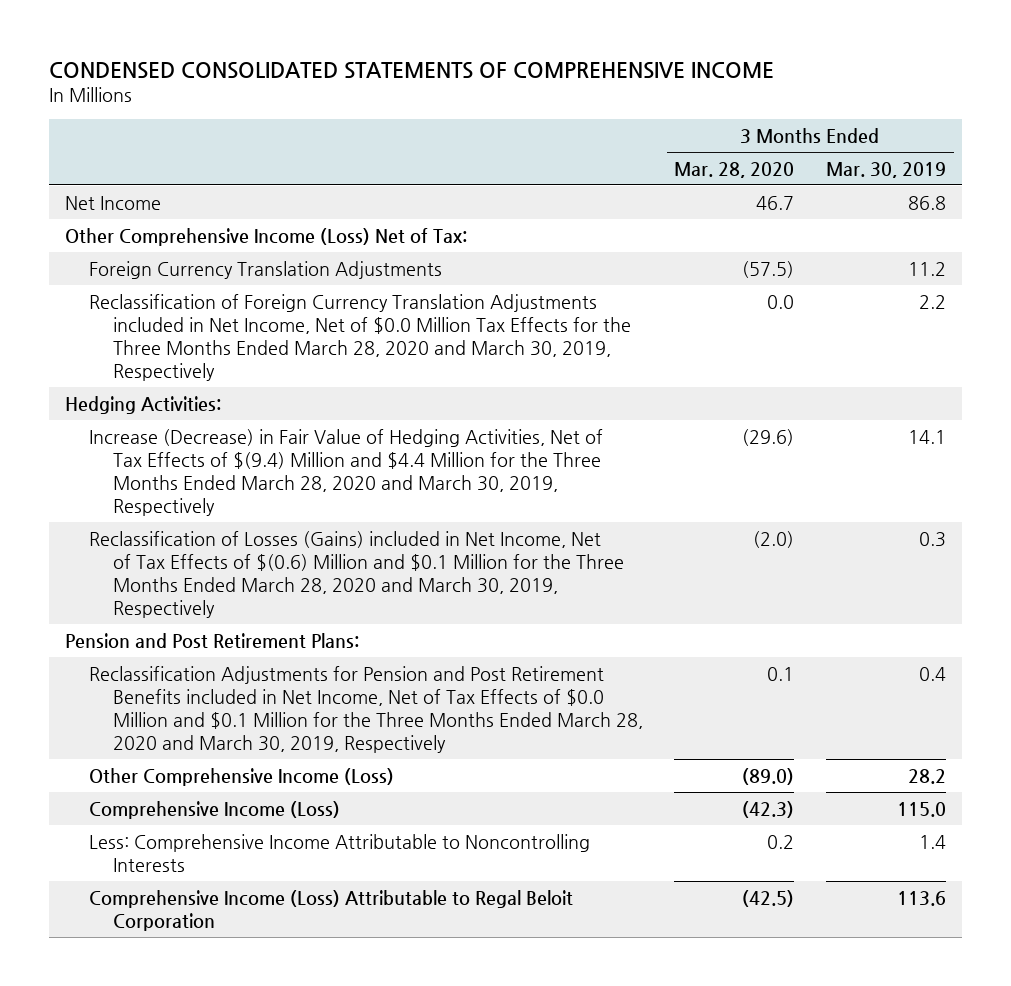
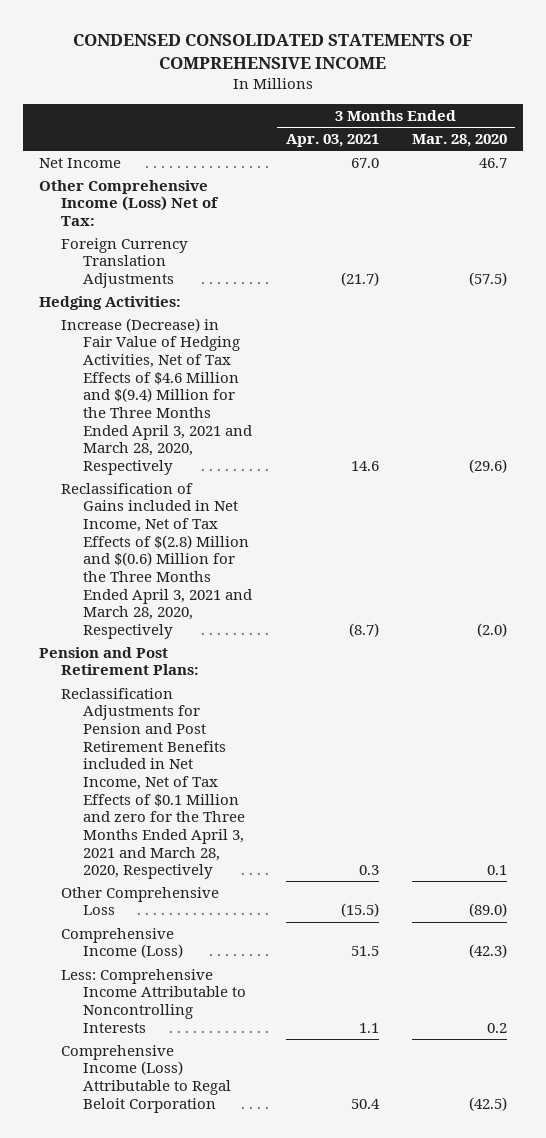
[826,161,947,178] Mar. 30, 2019 -> none
none -> [285,133,379,147] Apr. 03, 2021
[88,293,631,381] Reclassification of Foreign Currency Translation Adjustments included in Net Income, Net of $0.0 Million Tax Effects for the Three Months Ended March 28, 2020 and March 30, 2019, Respectively -> none
[88,428,603,516] Increase (Decrease) in Fair Value of Hedging Activities, Net of Tax Effects of $(9.4) Million and $4.4 Million for the Three Months Ended March 28, 2020 and March 30, 2019, Respectively -> [61,317,253,476] Increase (Decrease) in Fair Value of Hedging Activities, Net of Tax Effects of $4.6 Million and $(9.4) Million for the Three Months Ended April 3, 2021 and March 28, 2020, Respectively
[88,530,624,618] Reclassification of Losses (Gains) included in Net Income, Net of Tax Effects of $(0.6) Million and $0.1 Million for the Three Months Ended March 28, 2020 and March 30, 2019, Respectively -> [61,482,253,640] Reclassification of Gains included in Net Income, Net of Tax Effects of $(2.8) Million and $(0.6) Million for the Three Months Ended April 3, 2021 and March 28, 2020, Respectively
[88,665,643,753] Reclassification Adjustments for Pension and Post Retirement Benefits included in Net Income, Net of Tax Effects of $0.0 Million and $0.1 Million for the Three Months Ended March 28, 2020 and March 30, 2019, Respectively -> [61,687,246,880] Reclassification Adjustments for Pension and Post Retirement Benefits included in Net Income, Net of Tax Effects of $0.1 Million and zero for the Three Months Ended April 3, 2021 and March 28, 2020, Respectively
[88,767,394,786] Other Comprehensive Income (Loss) -> [61,886,220,916] Other Comprehensive Loss

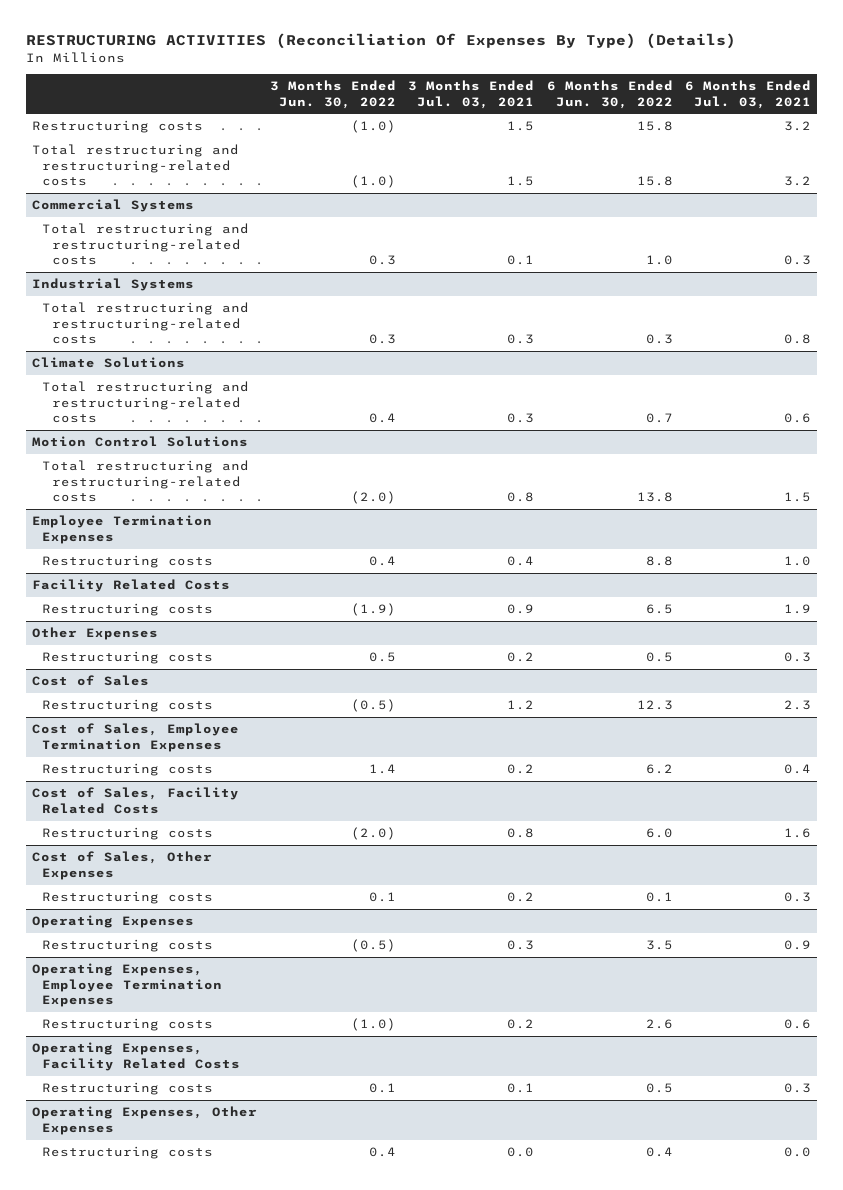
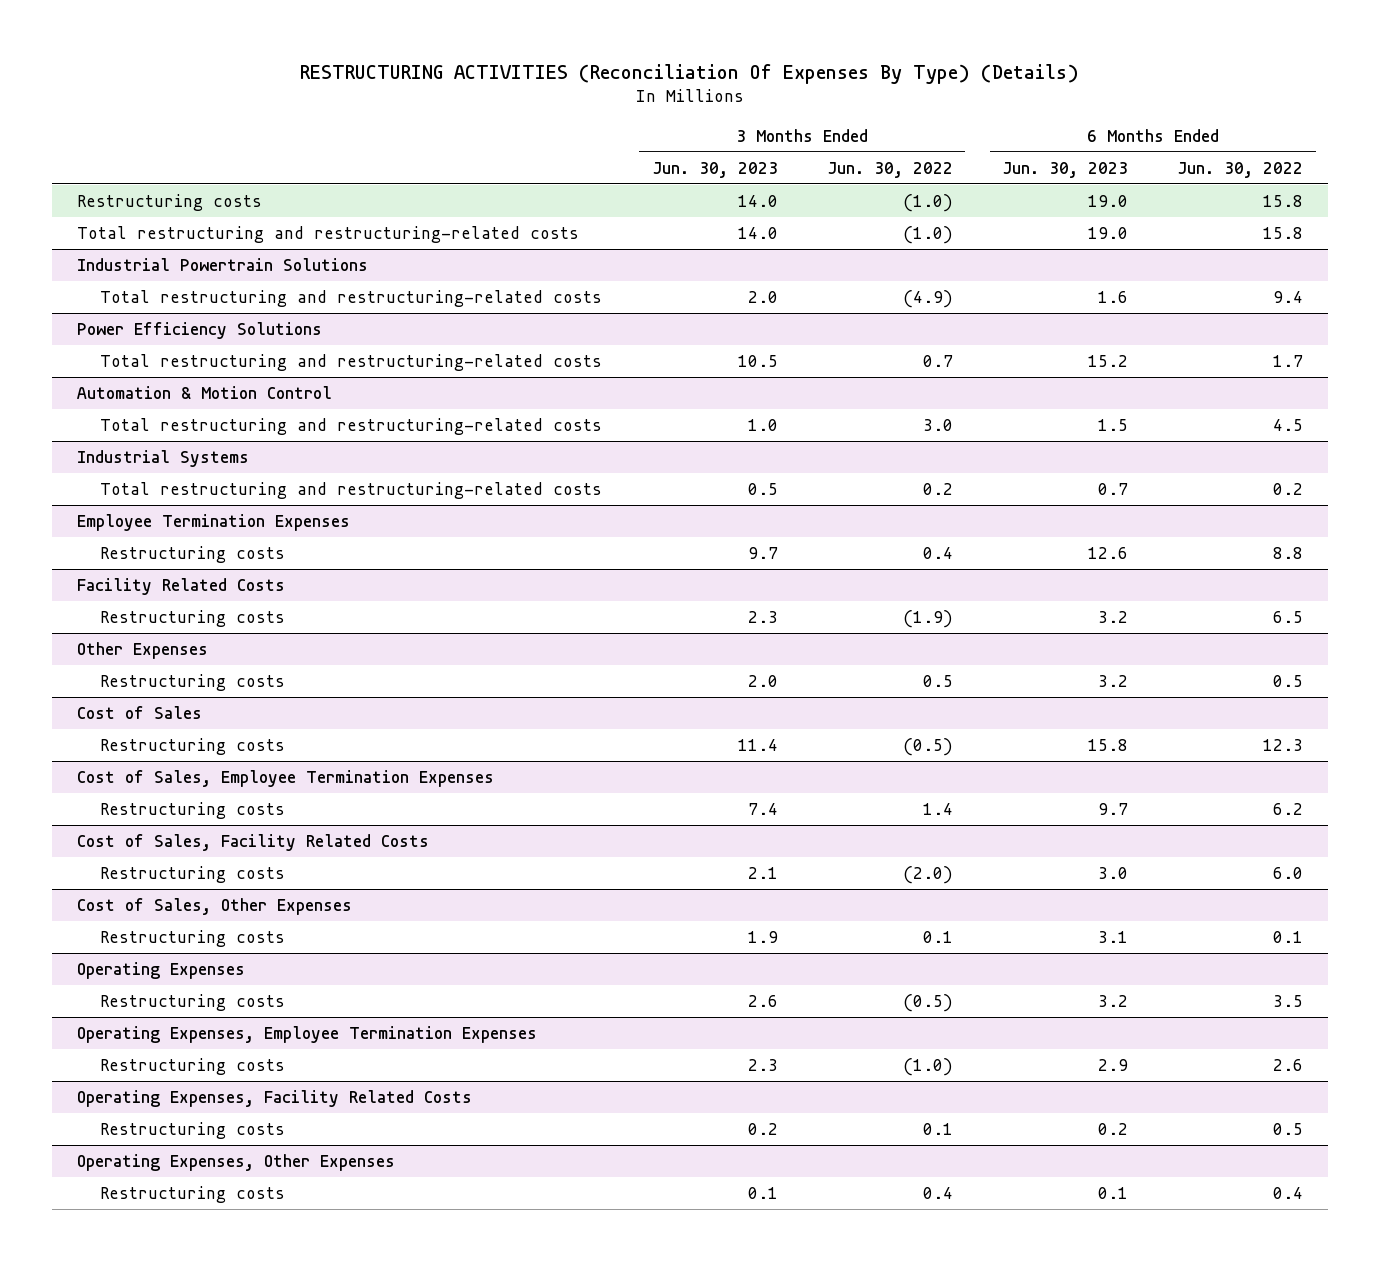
[408,80,535,109] 3 Months Ended Jul. 03, 2021 -> none
[684,80,811,109] 6 Months Ended Jul. 03, 2021 -> none
none -> [651,161,778,178] Jun. 30, 2023
none -> [1002,161,1129,178] Jun. 30, 2023
[32,199,195,213] Commercial Systems -> none
none -> [77,257,369,271] Industrial Powertrain Solutions
[368,255,396,266] 0.3 -> [902,289,953,308] (4.9)
[645,255,673,266] 1.0 -> [1273,290,1304,303] 9.4
none -> [77,321,323,339] Power Efficiency Solutions
none -> [100,353,603,371] Total restructuring and restructuring-related costs
none -> [77,385,333,399] Automation & Motion Control
none -> [100,417,603,435] Total restructuring and restructuring-related costs
[32,357,186,369] Climate Solutions -> none
[42,381,250,424] Total restructuring and restructuring-related costs -> none
[32,436,249,448] Motion Control Solutions -> none
[42,460,250,503] Total restructuring and restructuring-related costs -> none
[368,334,396,345] 0.3 -> [922,482,953,495] 0.2
[645,334,673,345] 0.3 -> [1273,482,1304,495] 0.2

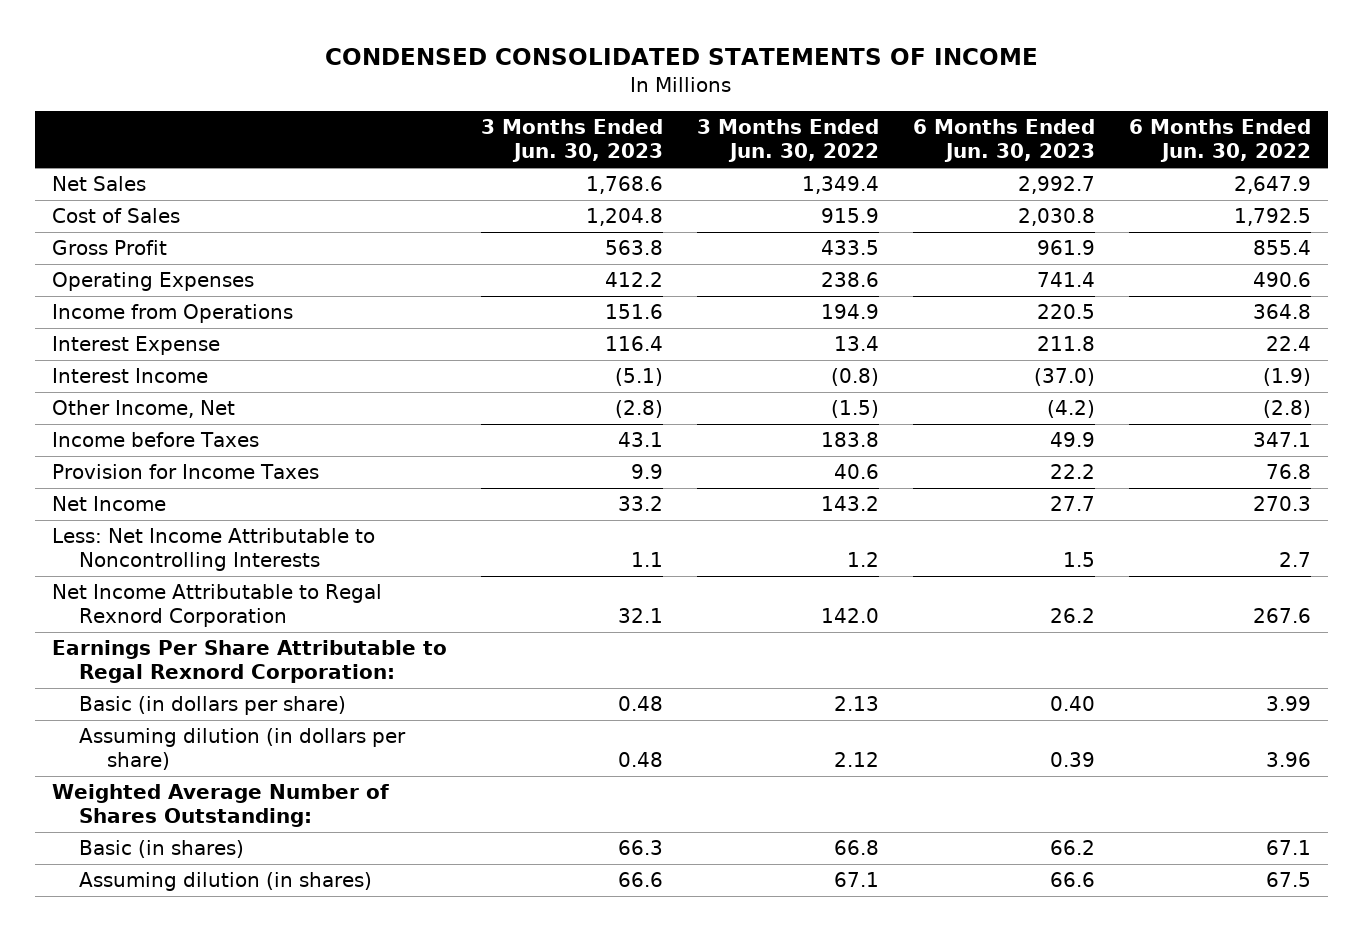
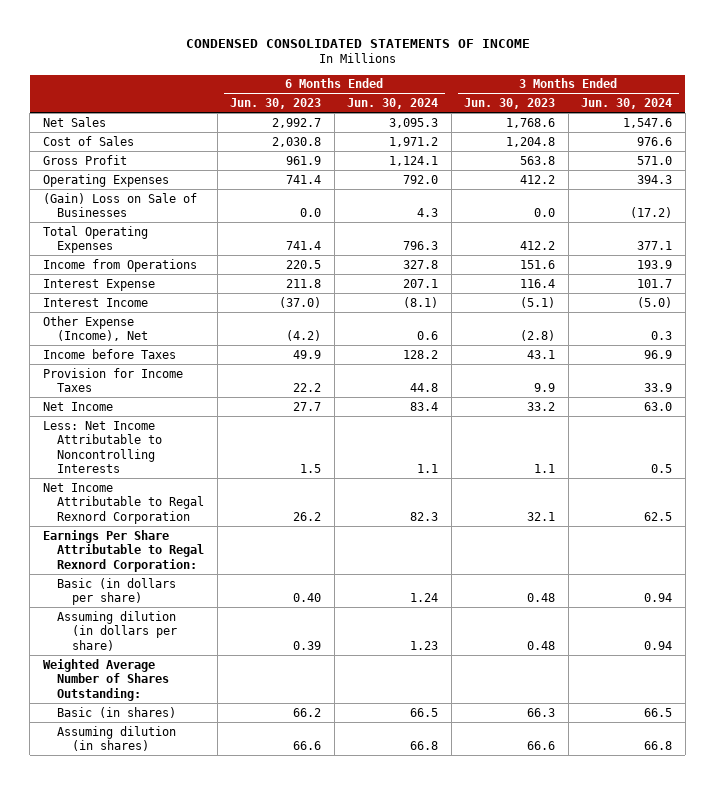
[696,119,879,163] 3 Months Ended Jun. 30, 2022 -> none
[1128,119,1311,163] 6 Months Ended Jun. 30, 2022 -> none
none -> [347,98,439,110] Jun. 30, 2024
none -> [581,98,673,110] Jun. 30, 2024
none -> [42,192,197,218] (Gain) Loss on Sale of Businesses
none -> [42,225,148,254] Total Operating Expenses
[51,400,235,419] Other Income, Net -> [42,315,149,342] Other Expense (Income), Net

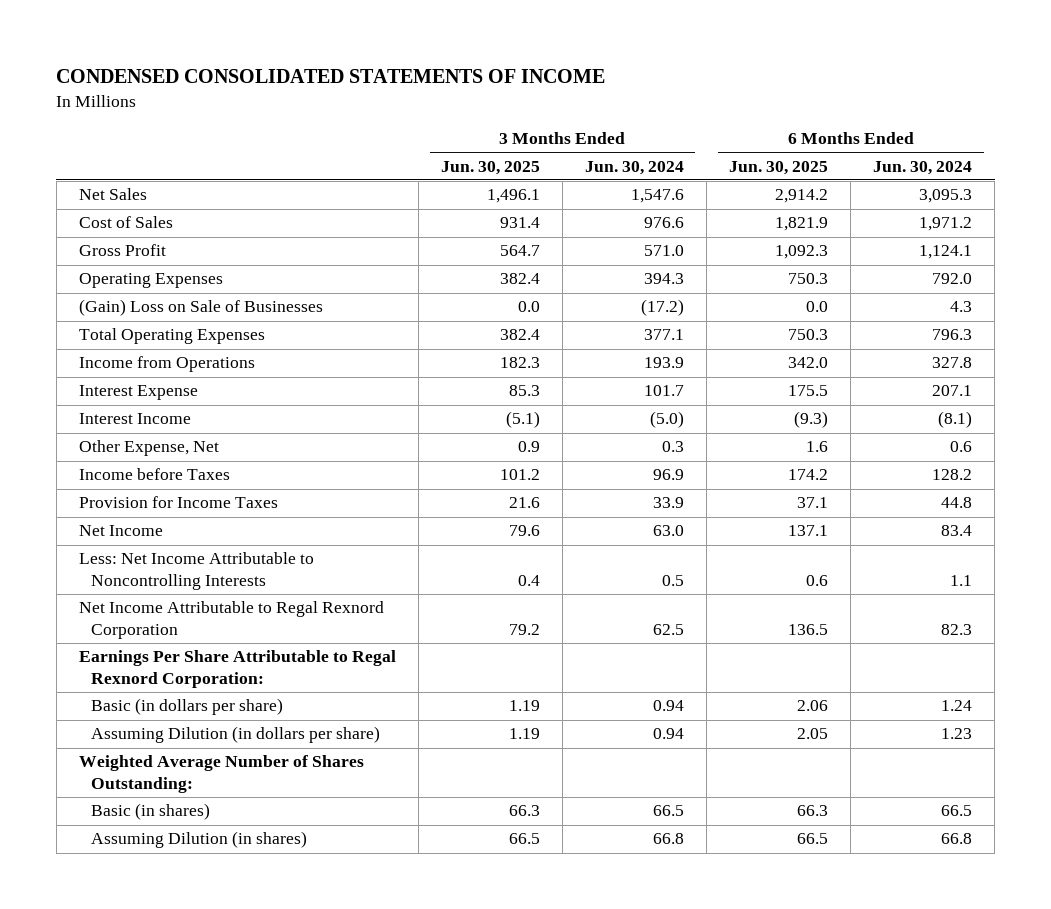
[230,98,322,110] Jun. 30, 2023 -> none
[464,98,556,110] Jun. 30, 2023 -> none
none -> [440,160,540,175] Jun. 30, 2025
none -> [729,160,829,175] Jun. 30, 2025
[42,315,149,342] Other Expense (Income), Net -> [78,440,219,457] Other Expense, Net
[57,610,177,651] Assuming dilution (in dollars per share) -> [91,726,381,744] Assuming Dilution (in dollars per share)
[57,725,177,752] Assuming dilution (in shares) -> [91,831,308,849] Assuming Dilution (in shares)

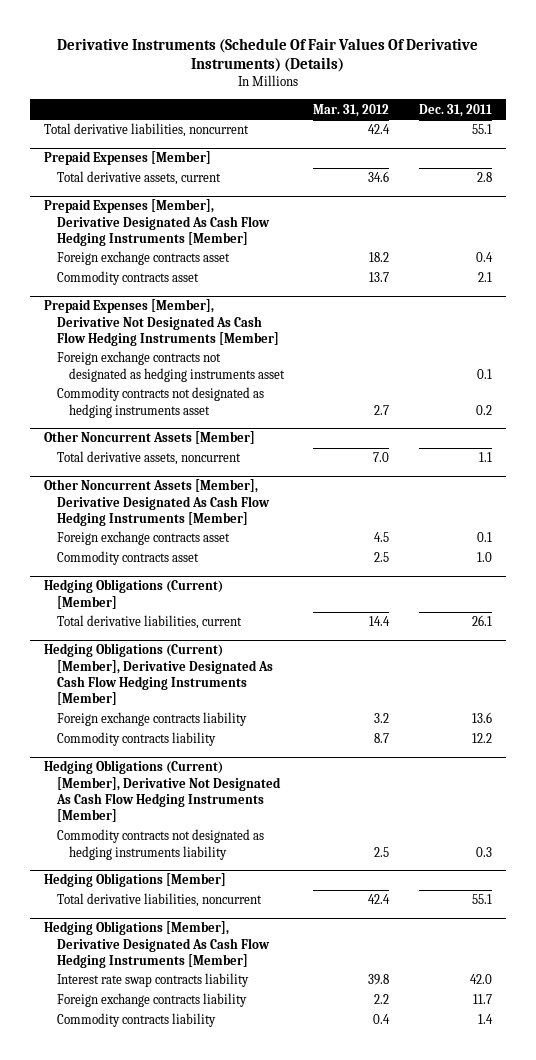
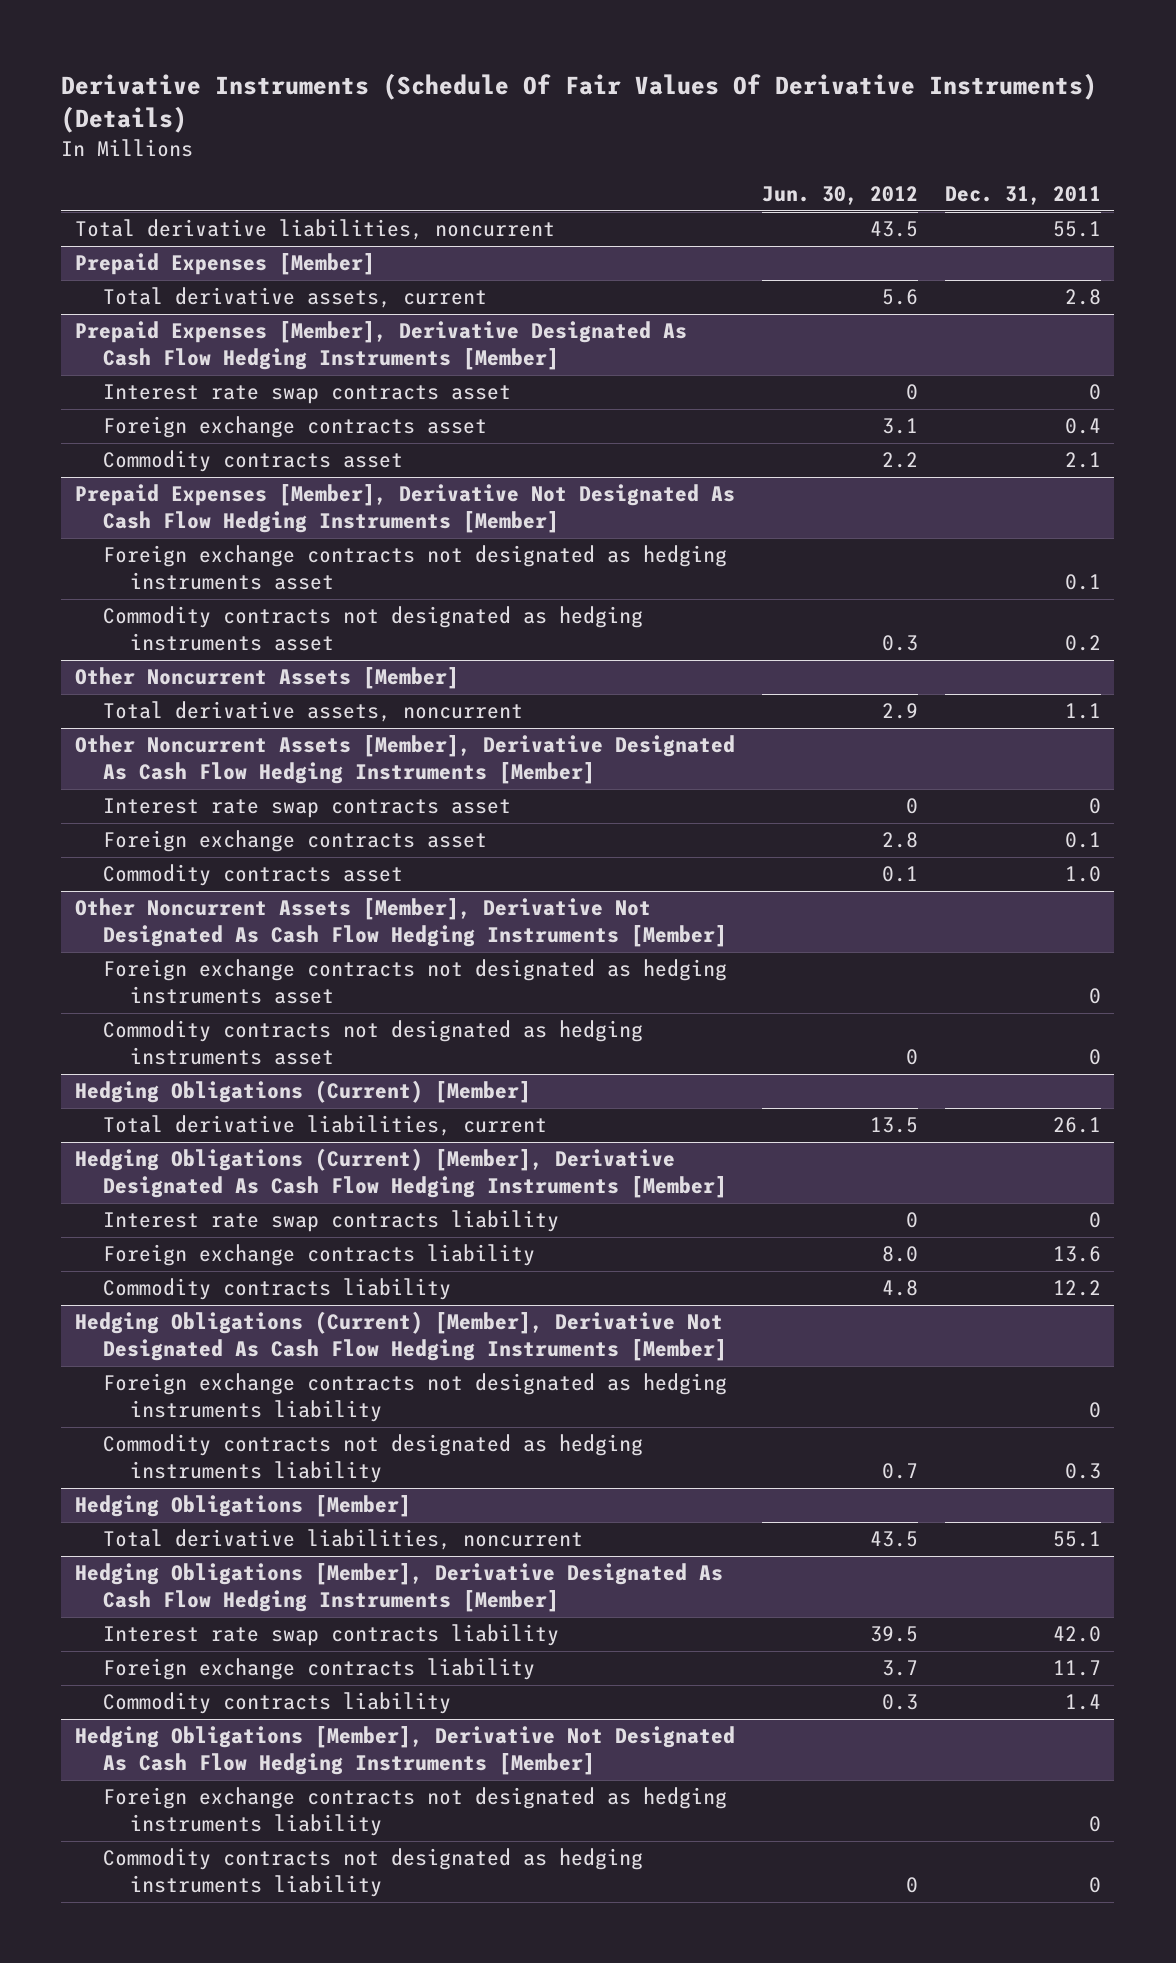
[313,103,390,117] Mar. 31, 2012 -> none
none -> [761,186,918,206] Jun. 30, 2012
none -> [102,384,511,405] Interest rate swap contracts asset
none -> [102,798,511,819] Interest rate swap contracts asset
none -> [74,898,727,947] Other Noncurrent Assets [Member], Derivative Not Designated As Cash Flow Hedging Instruments [Member]
none -> [102,959,727,1004] Foreign exchange contracts not designated as hedging instruments asset
none -> [102,1020,643,1065] Commodity contracts not designated as hedging instruments asset
none -> [102,1210,559,1233] Interest rate swap contracts liability
none -> [102,1373,727,1422] Foreign exchange contracts not designated as hedging instruments liability
none -> [74,1726,735,1775] Hedging Obligations [Member], Derivative Not Designated As Cash Flow Hedging Instruments [Member]
none -> [102,1787,727,1836] Foreign exchange contracts not designated as hedging instruments liability
none -> [102,1848,643,1897] Commodity contracts not designated as hedging instruments liability

